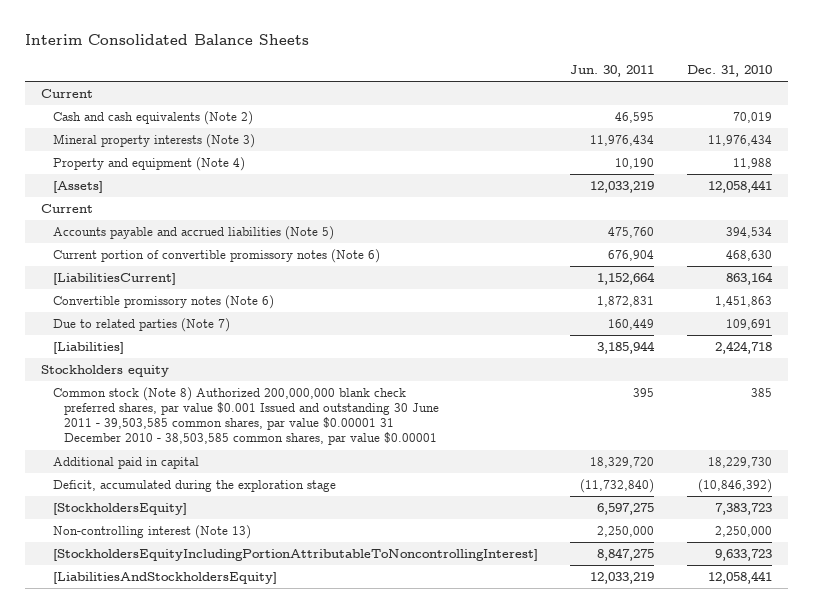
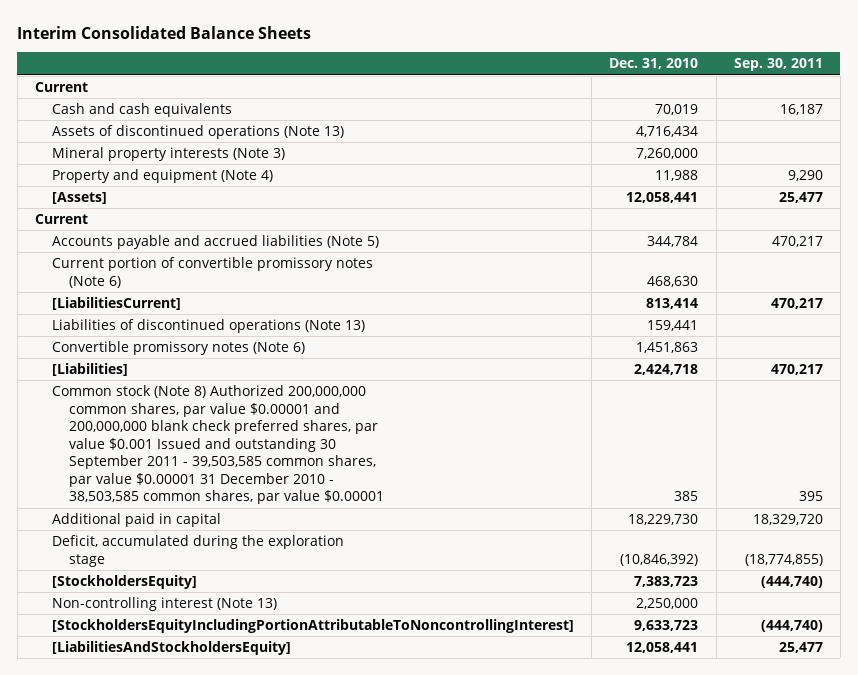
[570,65,655,78] Jun. 30, 2011 -> none
none -> [733,58,823,72] Sep. 30, 2011
[52,111,253,126] Cash and cash equivalents (Note 2) -> [51,103,232,118] Cash and cash equivalents
none -> [51,125,344,140] Assets of discontinued operations (Note 13)
[707,135,772,147] 11,976,434 -> [636,148,699,160] 7,260,000
[725,227,772,239] 394,534 -> [647,236,699,248] 344,784
[725,272,773,286] 863,164 -> [646,298,699,310] 813,414
none -> [51,319,365,334] Liabilities of discontinued operations (Note 13)
[52,318,230,333] Due to related parties (Note 7) -> none
[41,365,170,378] Stockholders equity -> none
[52,387,440,446] Common stock (Note 8) Authorized 200,000,000 blank check preferred shares, par value $0.001 Issued and outstanding 30 June 2011 - 39,503,585 common shares, par value $0.00001 31 December 2010 - 38,503,585 common shares, par value $0.00001 -> [51,385,384,505] Common stock (Note 8) Authorized 200,000,000 common shares, par value $0.00001 and 200,000,000 blank check preferred shares, par value $0.001 Issued and outstanding 30 September 2011 - 39,503,585 common shares, par value $0.00001 31 December 2010 - 38,503,585 common shares, par value $0.00001

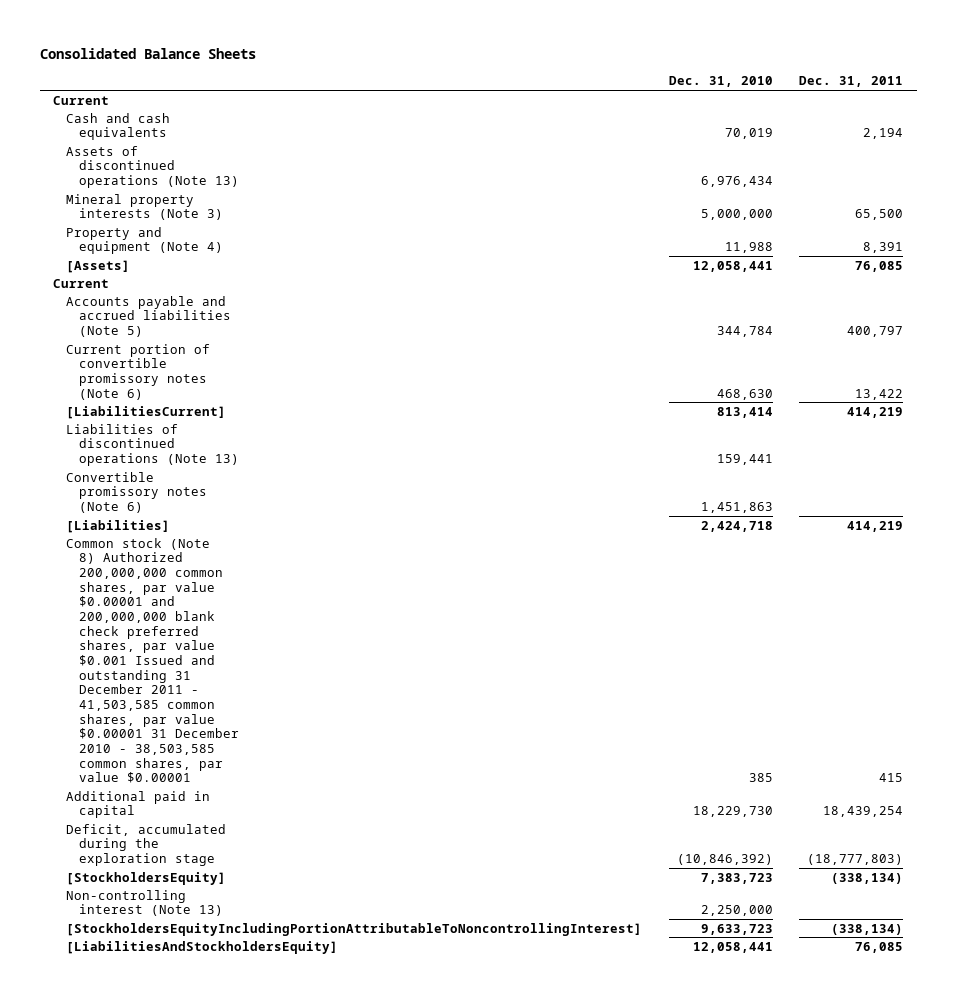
[17,25,312,39] Interim Consolidated Balance Sheets -> [40,48,257,60] Consolidated Balance Sheets
[733,58,823,72] Sep. 30, 2011 -> none
none -> [799,76,904,88] Dec. 31, 2011
[636,126,699,138] 4,716,434 -> [700,176,773,188] 6,976,434
[636,148,699,160] 7,260,000 -> [700,209,773,221] 5,000,000
[51,385,384,505] Common stock (Note 8) Authorized 200,000,000 common shares, par value $0.00001 and 200,000,000 blank check preferred shares, par value $0.001 Issued and outstanding 30 September 2011 - 39,503,585 common shares, par value $0.00001 31 December 2010 - 38,503,585 common shares, par value $0.00001 -> [66,537,240,784] Common stock (Note 8) Authorized 200,000,000 common shares, par value $0.00001 and 200,000,000 blank check preferred shares, par value $0.001 Issued and outstanding 31 December 2011 - 41,503,585 common shares, par value $0.00001 31 December 2010 - 38,503,585 common shares, par value $0.00001

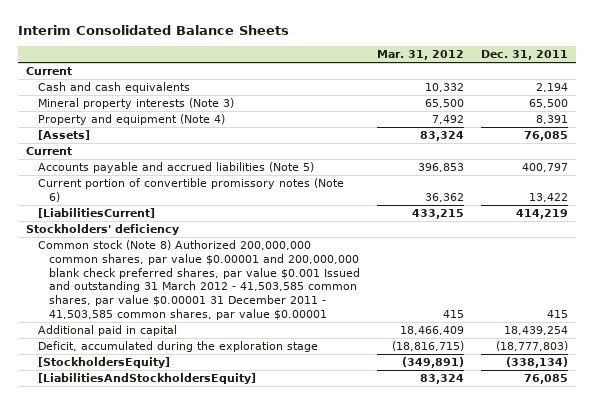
[40,48,257,60] Consolidated Balance Sheets -> [17,24,289,35] Interim Consolidated Balance Sheets
[668,76,773,88] Dec. 31, 2010 -> none
none -> [376,50,464,61] Mar. 31, 2012
[66,145,240,189] Assets of discontinued operations (Note 13) -> none
[66,423,240,467] Liabilities of discontinued operations (Note 13) -> none
[66,471,208,514] Convertible promissory notes (Note 6) -> none
[66,519,171,533] [Liabilities] -> none
none -> [26,224,180,236] Stockholders' deficiency
[66,537,240,784] Common stock (Note 8) Authorized 200,000,000 common shares, par value $0.00001 and 200,000,000 blank check preferred shares, par value $0.001 Issued and outstanding 31 December 2011 - 41,503,585 common shares, par value $0.00001 31 December 2010 - 38,503,585 common shares, par value $0.00001 -> [37,240,361,320] Common stock (Note 8) Authorized 200,000,000 common shares, par value $0.00001 and 200,000,000 blank check preferred shares, par value $0.001 Issued and outstanding 31 March 2012 - 41,503,585 common shares, par value $0.00001 31 December 2011 - 41,503,585 common shares, par value $0.00001
[66,889,224,917] Non-controlling interest (Note 13) -> none
[66,922,643,936] [StockholdersEquityIncludingPortionAttributableToNoncontrollingInterest] -> none

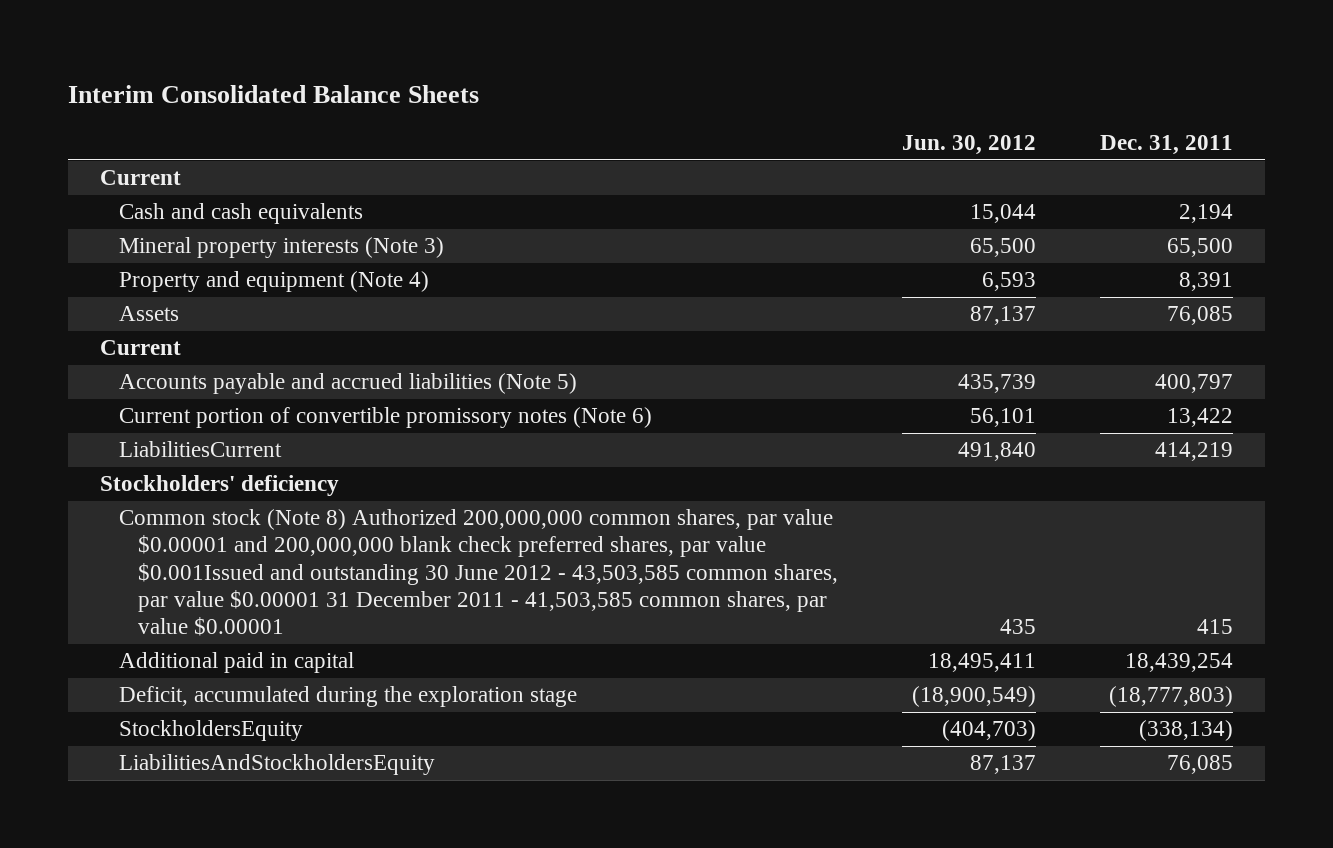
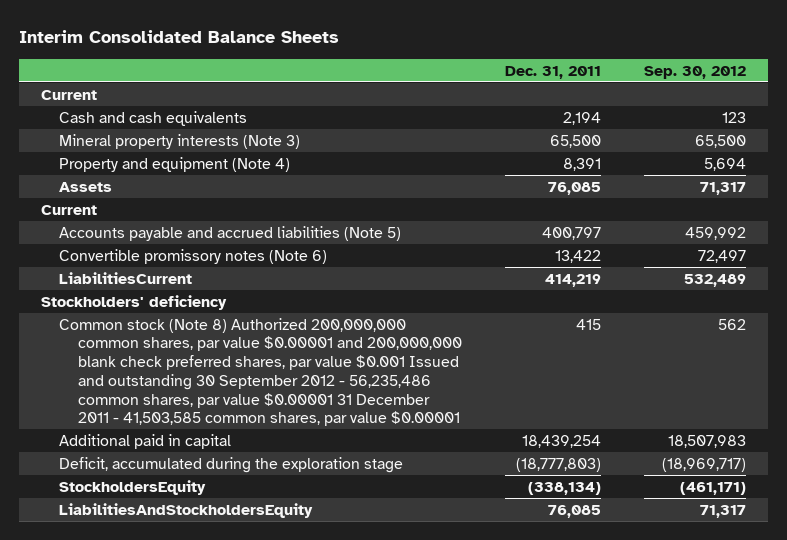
[902,135,1037,156] Jun. 30, 2012 -> none
none -> [644,65,747,79] Sep. 30, 2012
[118,407,652,429] Current portion of convertible promissory notes (Note 6) -> [59,248,328,264] Convertible promissory notes (Note 6)
[118,509,839,637] Common stock (Note 8) Authorized 200,000,000 common shares, par value $0.00001 and 200,000,000 blank check preferred shares, par value $0.001Issued and outstanding 30 June 2012 - 43,503,585 common shares, par value $0.00001 31 December 2011 - 41,503,585 common shares, par value $0.00001 -> [59,317,462,427] Common stock (Note 8) Authorized 200,000,000 common shares, par value $0.00001 and 200,000,000 blank check preferred shares, par value $0.001 Issued and outstanding 30 September 2012 - 56,235,486 common shares, par value $0.00001 31 December 2011 - 41,503,585 common shares, par value $0.00001

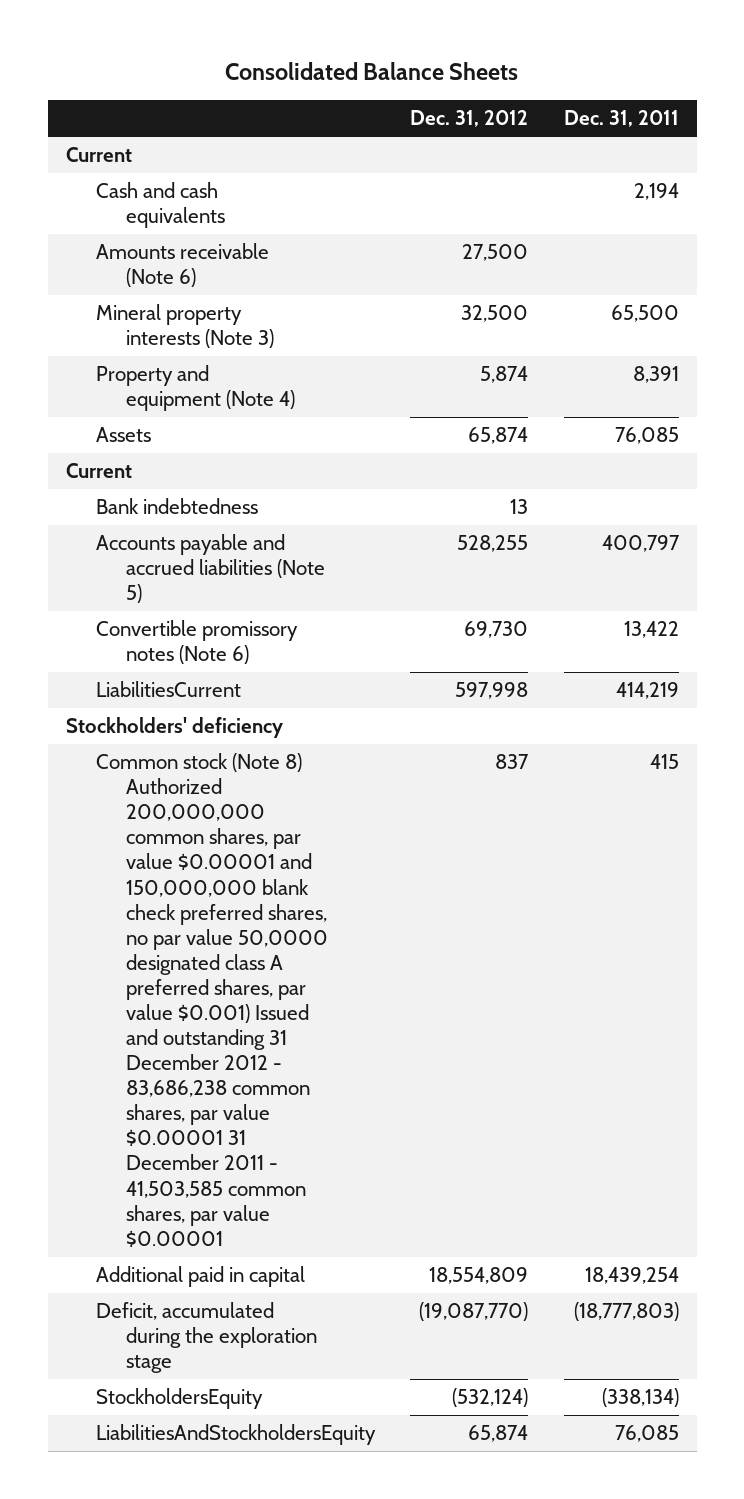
[18,30,339,44] Interim Consolidated Balance Sheets -> [225,61,519,80] Consolidated Balance Sheets
[644,65,747,79] Sep. 30, 2012 -> none
none -> [410,110,529,128] Dec. 31, 2012
none -> [96,243,270,288] Amounts receivable (Note 6)
none -> [96,498,259,515] Bank indebtedness
[59,317,462,427] Common stock (Note 8) Authorized 200,000,000 common shares, par value $0.00001 and 200,000,000 blank check preferred shares, par value $0.001 Issued and outstanding 30 September 2012 - 56,235,486 common shares, par value $0.00001 31 December 2011 - 41,503,585 common shares, par value $0.00001 -> [96,753,329,1247] Common stock (Note 8) Authorized 200,000,000 common shares, par value $0.00001 and 150,000,000 blank check preferred shares, no par value 50,0000 designated class A preferred shares, par value $0.001) Issued and outstanding 31 December 2012 - 83,686,238 common shares, par value $0.00001 31 December 2011 - 41,503,585 common shares, par value $0.00001

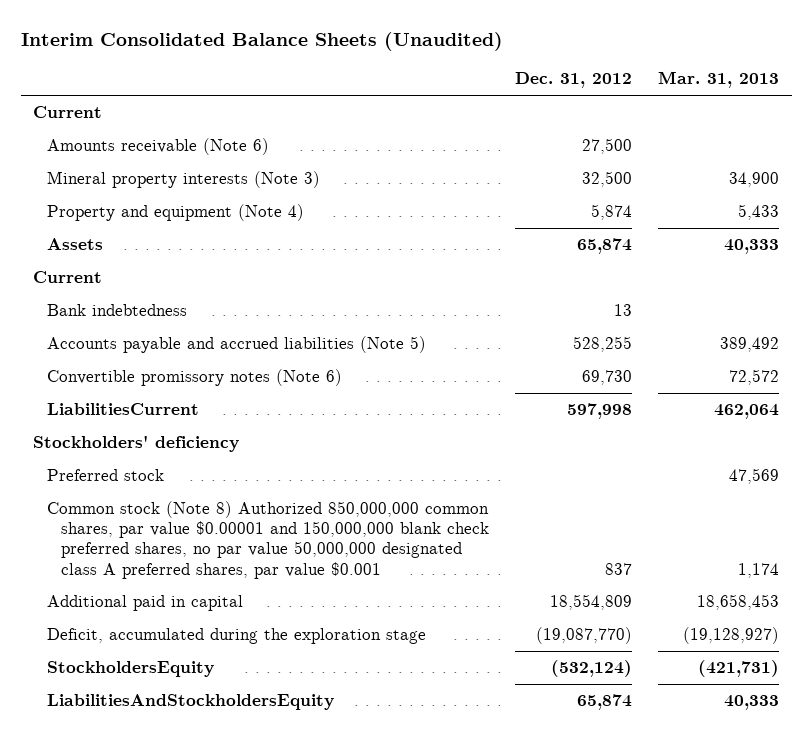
[225,61,519,80] Consolidated Balance Sheets -> [20,31,503,51] Interim Consolidated Balance Sheets (Unaudited)
[563,110,679,128] Dec. 31, 2011 -> none
none -> [657,71,779,89] Mar. 31, 2013
[96,182,226,229] Cash and cash equivalents -> none
none -> [47,469,165,482] Preferred stock
[96,753,329,1247] Common stock (Note 8) Authorized 200,000,000 common shares, par value $0.00001 and 150,000,000 blank check preferred shares, no par value 50,0000 designated class A preferred shares, par value $0.001) Issued and outstanding 31 December 2012 - 83,686,238 common shares, par value $0.00001 31 December 2011 - 41,503,585 common shares, par value $0.00001 -> [47,501,490,579] Common stock (Note 8) Authorized 850,000,000 common shares, par value $0.00001 and 150,000,000 blank check preferred shares, no par value 50,000,000 designated class A preferred shares, par value $0.001

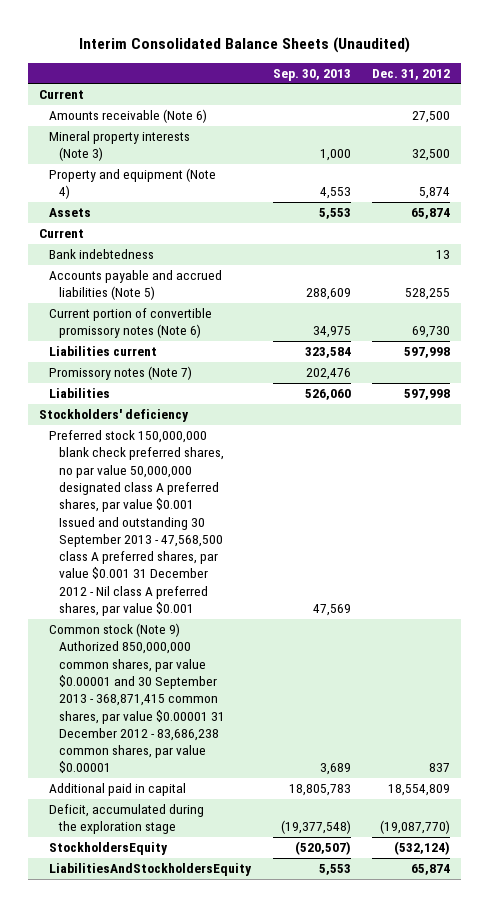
[657,71,779,89] Mar. 31, 2013 -> none
none -> [272,68,351,81] Sep. 30, 2013
[47,369,343,387] Convertible promissory notes (Note 6) -> [49,308,213,339] Current portion of convertible promissory notes (Note 6)
[47,403,200,416] LiabilitiesCurrent -> [49,346,158,357] Liabilities current
none -> [49,366,193,381] Promissory notes (Note 7)
none -> [49,388,111,399] Liabilities
[47,469,165,482] Preferred stock -> [49,430,225,617] Preferred stock 150,000,000 blank check preferred shares, no par value 50,000,000 designated class A preferred shares, par value $0.001 Issued and outstanding 30 September 2013 - 47,568,500 class A preferred shares, par value $0.001 31 December 2012 - Nil class A preferred shares, par value $0.001
[47,501,490,579] Common stock (Note 8) Authorized 850,000,000 common shares, par value $0.00001 and 150,000,000 blank check preferred shares, no par value 50,000,000 designated class A preferred shares, par value $0.001 -> [49,623,226,774] Common stock (Note 9) Authorized 850,000,000 common shares, par value $0.00001 and 30 September 2013 - 368,871,415 common shares, par value $0.00001 31 December 2012 - 83,686,238 common shares, par value $0.00001

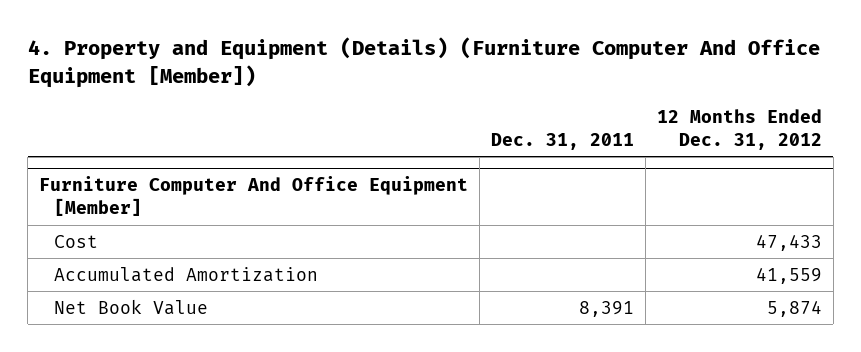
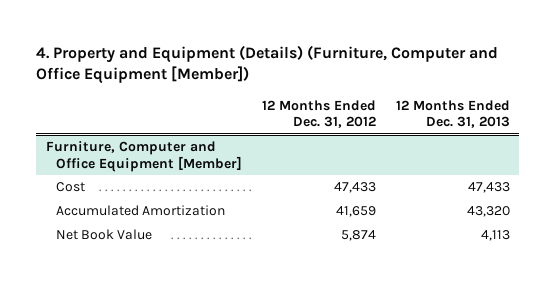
[27,37,820,88] 4. Property and Equipment (Details) (Furniture Computer And Office Equipment [Member]) -> [35,44,498,85] 4. Property and Equipment (Details) (Furniture, Computer and Office Equipment [Member])
[491,132,635,150] Dec. 31, 2011 -> none
none -> [395,99,510,129] 12 Months Ended Dec. 31, 2013
[39,176,469,217] Furniture Computer And Office Equipment [Member] -> [45,141,242,172] Furniture, Computer and Office Equipment [Member]
[755,266,822,284] 41,559 -> [335,206,376,218] 41,659

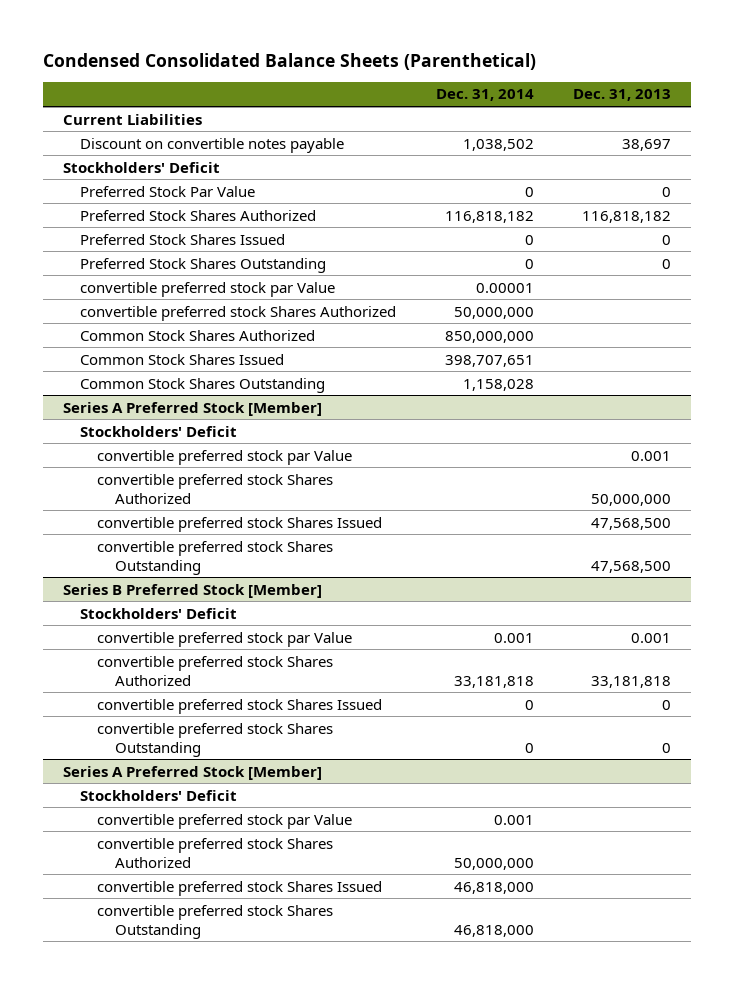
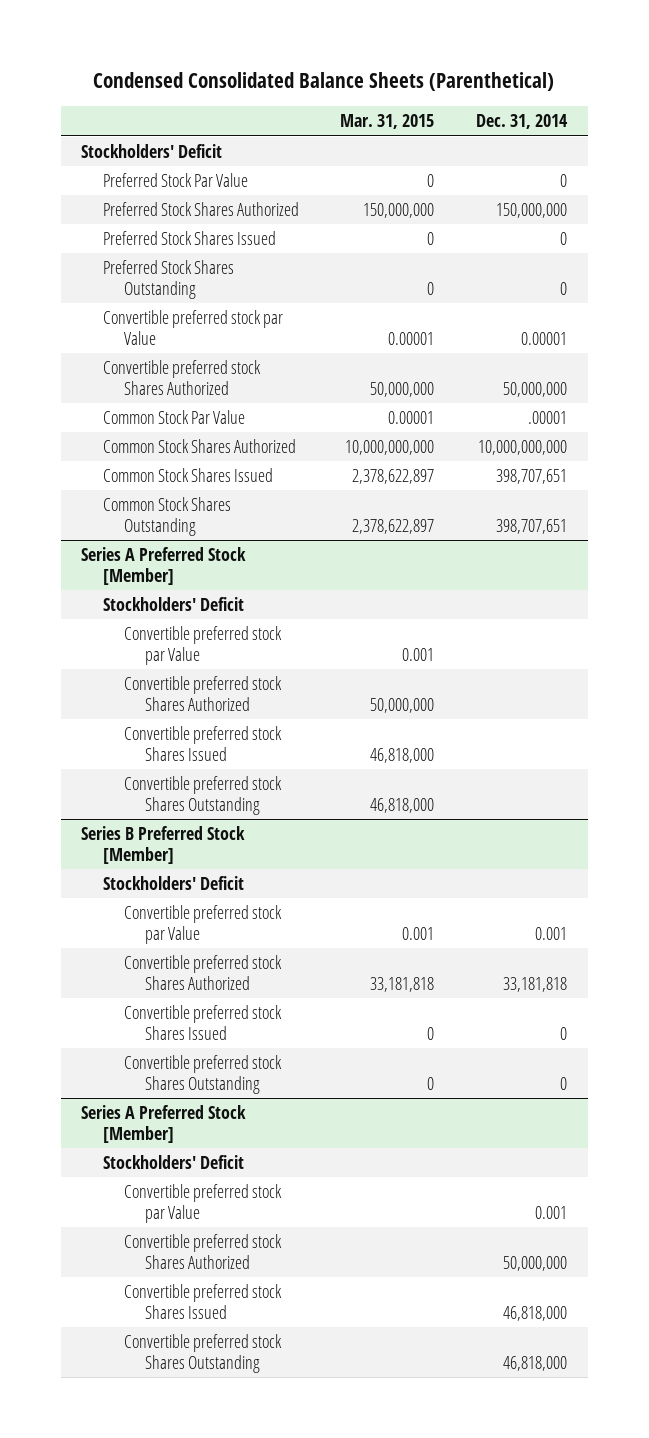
[572,89,671,102] Dec. 31, 2013 -> none
none -> [340,114,435,130] Mar. 31, 2015
[62,113,202,125] Current Liabilities -> none
[80,137,345,153] Discount on convertible notes payable -> none
[444,210,534,223] 116,818,182 -> [496,203,568,219] 150,000,000
[80,281,336,297] convertible preferred stock par Value -> [102,310,283,345] Convertible preferred stock par Value
[80,305,397,321] convertible preferred stock Shares Authorized -> [102,360,261,395] Convertible preferred stock Shares Authorized
none -> [102,410,245,425] Common Stock Par Value
[444,330,534,343] 850,000,000 -> [478,440,568,456] 10,000,000,000
[462,378,534,391] 1,158,028 -> [496,518,568,534] 398,707,651
[97,449,353,465] convertible preferred stock par Value -> [123,626,282,665] Convertible preferred stock par Value
[97,473,334,504] convertible preferred stock Shares Authorized -> [123,676,282,711] Convertible preferred stock Shares Authorized
[97,516,383,532] convertible preferred stock Shares Issued -> [123,726,282,761] Convertible preferred stock Shares Issued
[97,540,334,575] convertible preferred stock Shares Outstanding -> [123,776,282,815] Convertible preferred stock Shares Outstanding
[97,631,353,647] convertible preferred stock par Value -> [123,905,282,944] Convertible preferred stock par Value
[97,655,334,686] convertible preferred stock Shares Authorized -> [123,955,282,990] Convertible preferred stock Shares Authorized
[97,698,383,714] convertible preferred stock Shares Issued -> [123,1005,282,1040] Convertible preferred stock Shares Issued
[97,722,334,757] convertible preferred stock Shares Outstanding -> [123,1055,282,1094] Convertible preferred stock Shares Outstanding
[97,813,353,829] convertible preferred stock par Value -> [123,1184,282,1223] Convertible preferred stock par Value
[97,837,334,868] convertible preferred stock Shares Authorized -> [123,1234,282,1269] Convertible preferred stock Shares Authorized
[97,880,383,896] convertible preferred stock Shares Issued -> [123,1284,282,1319] Convertible preferred stock Shares Issued
[97,904,334,939] convertible preferred stock Shares Outstanding -> [123,1334,282,1373] Convertible preferred stock Shares Outstanding

